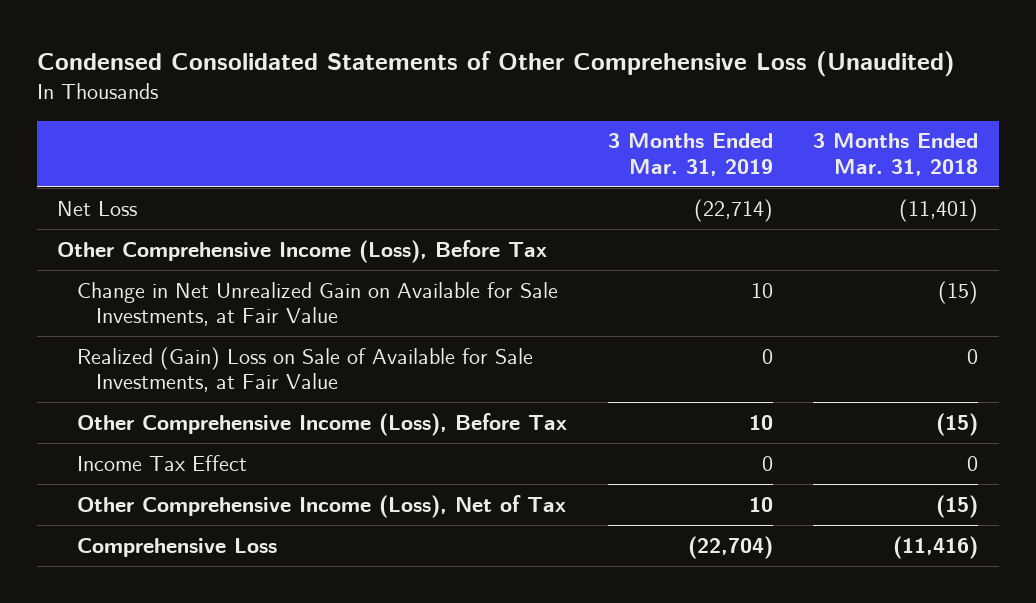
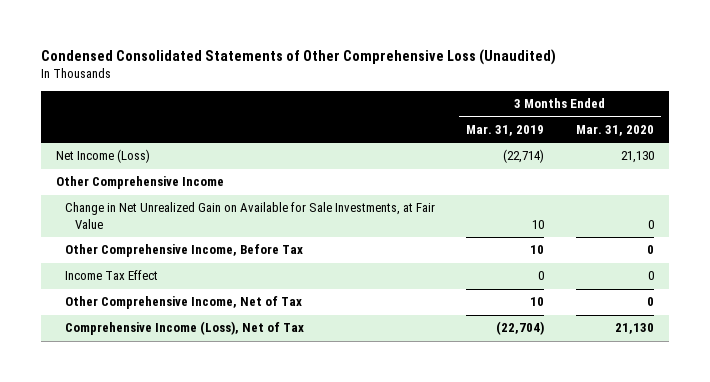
[813,133,979,176] 3 Months Ended Mar. 31, 2018 -> none
none -> [575,124,654,136] Mar. 31, 2020
[57,200,138,216] Net Loss -> [56,149,151,164] Net Income (Loss)
[57,239,548,263] Other Comprehensive Income (Loss), Before Tax -> [56,176,225,190] Other Comprehensive Income
[76,346,533,393] Realized (Gain) Loss on Sale of Available for Sale Investments, at Fair Value -> none
[76,412,567,436] Other Comprehensive Income (Loss), Before Tax -> [65,244,304,258] Other Comprehensive Income, Before Tax
[76,494,566,518] Other Comprehensive Income (Loss), Net of Tax -> [65,296,303,310] Other Comprehensive Income, Net of Tax
[76,537,277,557] Comprehensive Loss -> [65,321,305,336] Comprehensive Income (Loss), Net of Tax

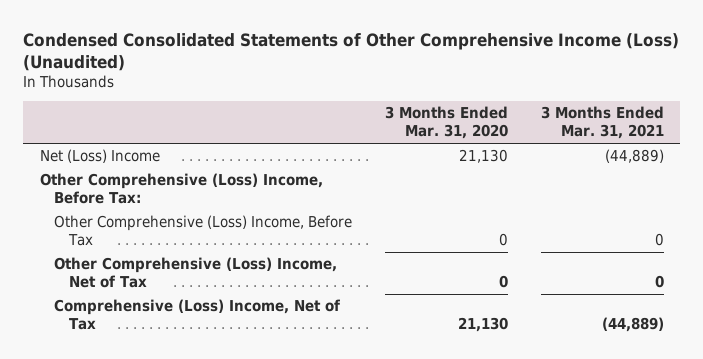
[40,48,556,65] Condensed Consolidated Statements of Other Comprehensive Loss (Unaudited) -> [23,32,680,71] Condensed Consolidated Statements of Other Comprehensive Income (Loss) (Unaudited)
[466,124,545,136] Mar. 31, 2019 -> none
none -> [540,106,664,140] 3 Months Ended Mar. 31, 2021
[65,202,436,230] Change in Net Unrealized Gain on Available for Sale Investments, at Fair Value -> none
[65,270,159,281] Income Tax Effect -> none
[56,149,151,164] Net Income (Loss) -> [39,149,160,164] Net (Loss) Income
[56,176,225,190] Other Comprehensive Income -> [39,173,323,205] Other Comprehensive (Loss) Income, Before Tax:
[65,244,304,258] Other Comprehensive Income, Before Tax -> [54,215,353,247] Other Comprehensive (Loss) Income, Before Tax
[65,296,303,310] Other Comprehensive Income, Net of Tax -> [54,257,338,289] Other Comprehensive (Loss) Income, Net of Tax
[65,321,305,336] Comprehensive Income (Loss), Net of Tax -> [54,299,341,331] Comprehensive (Loss) Income, Net of Tax

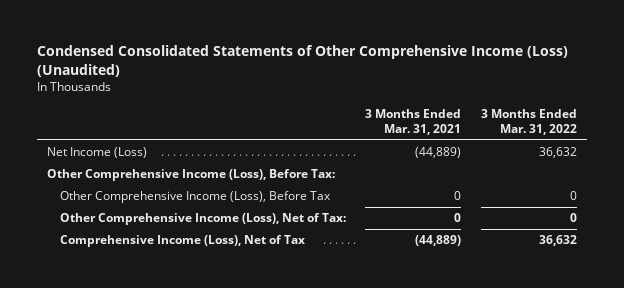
[384,106,508,140] 3 Months Ended Mar. 31, 2020 -> none
none -> [481,109,578,135] 3 Months Ended Mar. 31, 2022
[39,149,160,164] Net (Loss) Income -> [46,147,147,159] Net Income (Loss)
[39,173,323,205] Other Comprehensive (Loss) Income, Before Tax: -> [46,169,335,182] Other Comprehensive Income (Loss), Before Tax:
[54,215,353,247] Other Comprehensive (Loss) Income, Before Tax -> [59,191,331,204] Other Comprehensive Income (Loss), Before Tax
[54,257,338,289] Other Comprehensive (Loss) Income, Net of Tax -> [59,213,346,226] Other Comprehensive Income (Loss), Net of Tax:
[54,299,341,331] Comprehensive (Loss) Income, Net of Tax -> [59,235,305,248] Comprehensive Income (Loss), Net of Tax

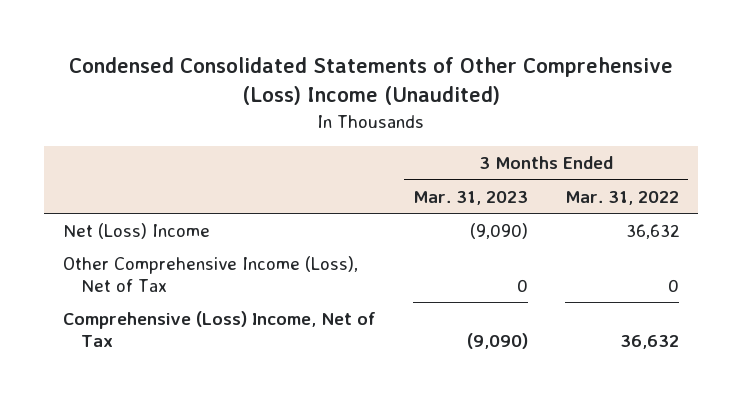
[36,44,568,77] Condensed Consolidated Statements of Other Comprehensive Income (Loss) (Unaudited) -> [68,57,673,106] Condensed Consolidated Statements of Other Comprehensive (Loss) Income (Unaudited)
[365,109,462,135] 3 Months Ended Mar. 31, 2021 -> none
none -> [412,190,528,205] Mar. 31, 2023
[46,169,335,182] Other Comprehensive Income (Loss), Before Tax: -> none
[59,191,331,204] Other Comprehensive Income (Loss), Before Tax -> none
[46,147,147,159] Net Income (Loss) -> [62,223,210,240] Net (Loss) Income
[59,213,346,226] Other Comprehensive Income (Loss), Net of Tax: -> [62,256,358,293] Other Comprehensive Income (Loss), Net of Tax
[59,235,305,248] Comprehensive Income (Loss), Net of Tax -> [62,311,376,348] Comprehensive (Loss) Income, Net of Tax

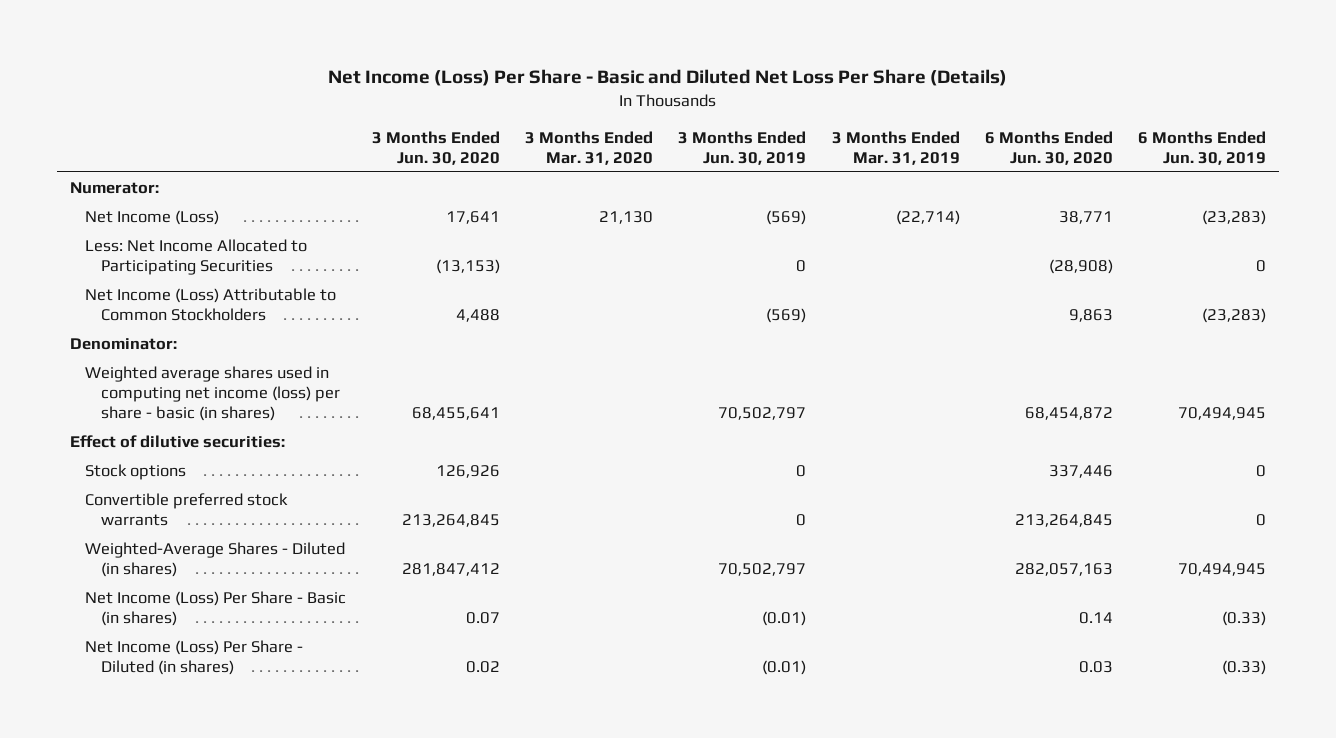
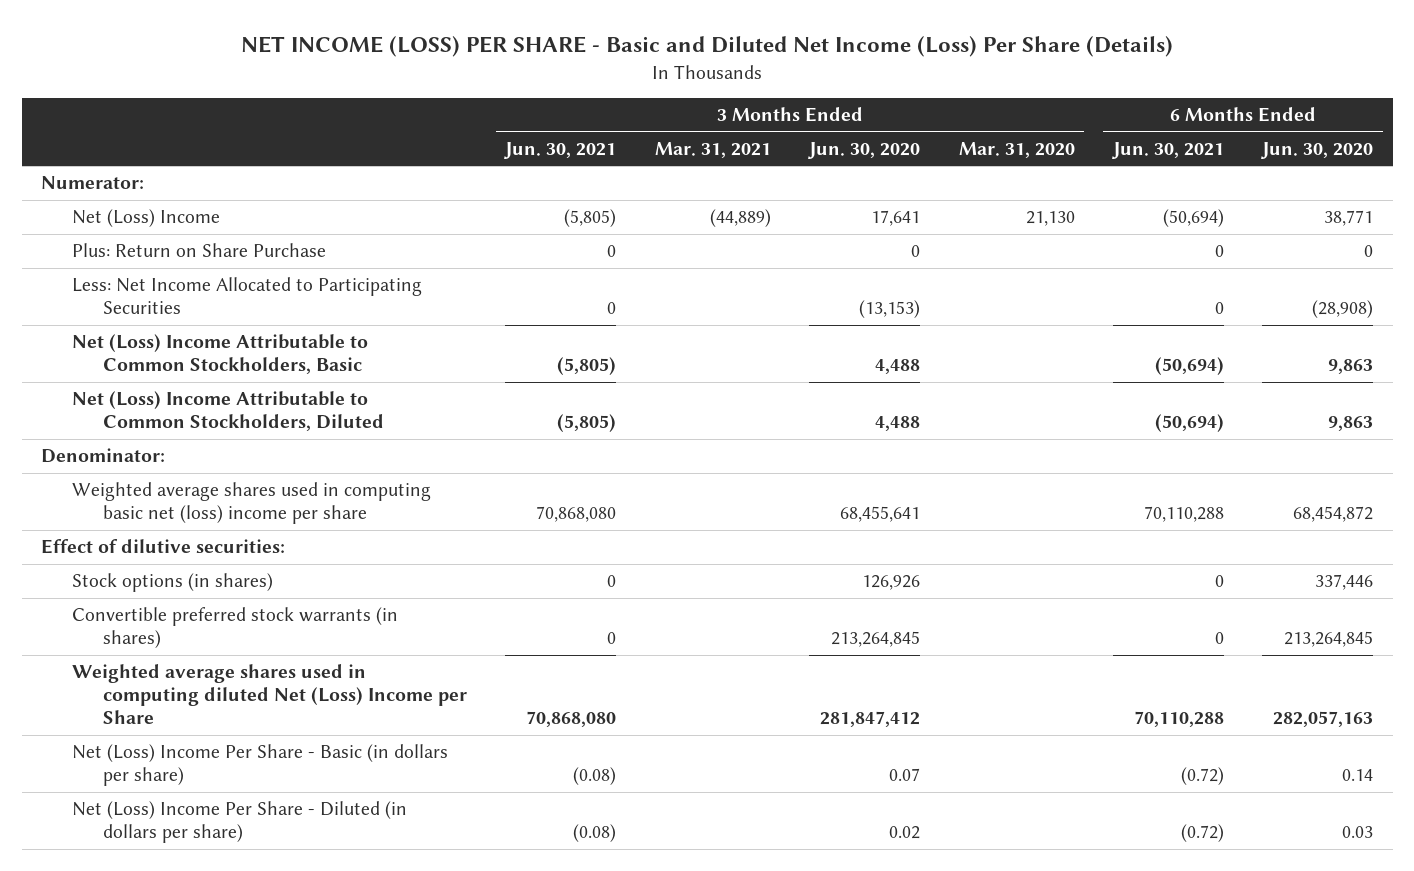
[328,69,1008,87] Net Income (Loss) Per Share - Basic and Diluted Net Loss Per Share (Details) -> [241,36,1174,58] NET INCOME (LOSS) PER SHARE - Basic and Diluted Net Income (Loss) Per Share (Details)
[678,130,807,165] 3 Months Ended Jun. 30, 2019 -> none
[831,130,960,165] 3 Months Ended Mar. 31, 2019 -> none
[1138,130,1267,165] 6 Months Ended Jun. 30, 2019 -> none
none -> [504,141,617,159] Jun. 30, 2021
none -> [654,141,771,158] Mar. 31, 2021
none -> [1111,141,1224,159] Jun. 30, 2021
[85,210,220,226] Net Income (Loss) -> [71,209,220,228] Net (Loss) Income
none -> [71,243,326,258] Plus: Return on Share Purchase
[85,288,337,322] Net Income (Loss) Attributable to Common Stockholders -> [71,334,368,375] Net (Loss) Income Attributable to Common Stockholders, Basic
none -> [71,391,384,432] Net (Loss) Income Attributable to Common Stockholders, Diluted
[85,366,340,422] Weighted average shares used in computing net income (loss) per share - basic (in shares) -> [71,482,431,525] Weighted average shares used in computing basic net (loss) income per share
[85,464,187,481] Stock options -> [71,573,273,593] Stock options (in shares)
[85,493,289,527] Convertible preferred stock warrants -> [71,607,398,649] Convertible preferred stock warrants (in shares)
[85,542,346,578] Weighted-Average Shares - Diluted (in shares) -> [71,664,467,725] Weighted average shares used in computing diluted Net (Loss) Income per Share
[85,591,347,627] Net Income (Loss) Per Share - Basic (in shares) -> [71,744,448,787] Net (Loss) Income Per Share - Basic (in dollars per share)
[85,640,304,676] Net Income (Loss) Per Share - Diluted (in shares) -> [71,801,407,844] Net (Loss) Income Per Share - Diluted (in dollars per share)

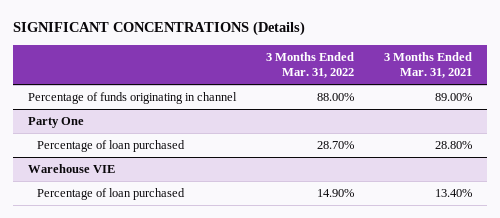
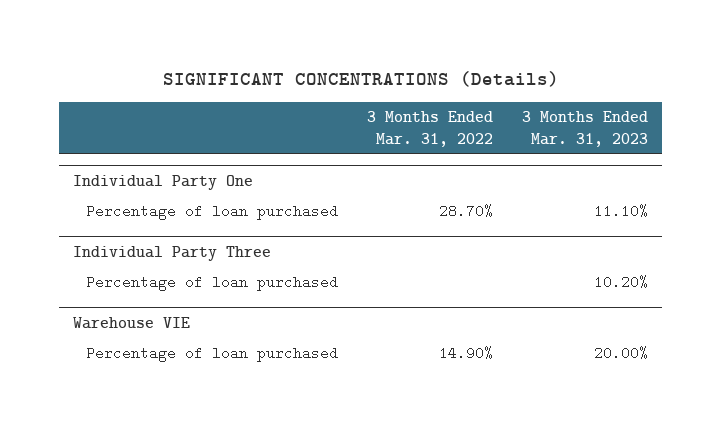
[383,51,472,79] 3 Months Ended Mar. 31, 2021 -> none
none -> [521,111,648,148] 3 Months Ended Mar. 31, 2023
[27,92,237,105] Percentage of funds originating in channel -> none
[27,117,84,129] Party One -> [73,175,254,191] Individual Party One
none -> [73,246,272,262] Individual Party Three
none -> [86,275,339,292] Percentage of loan purchased

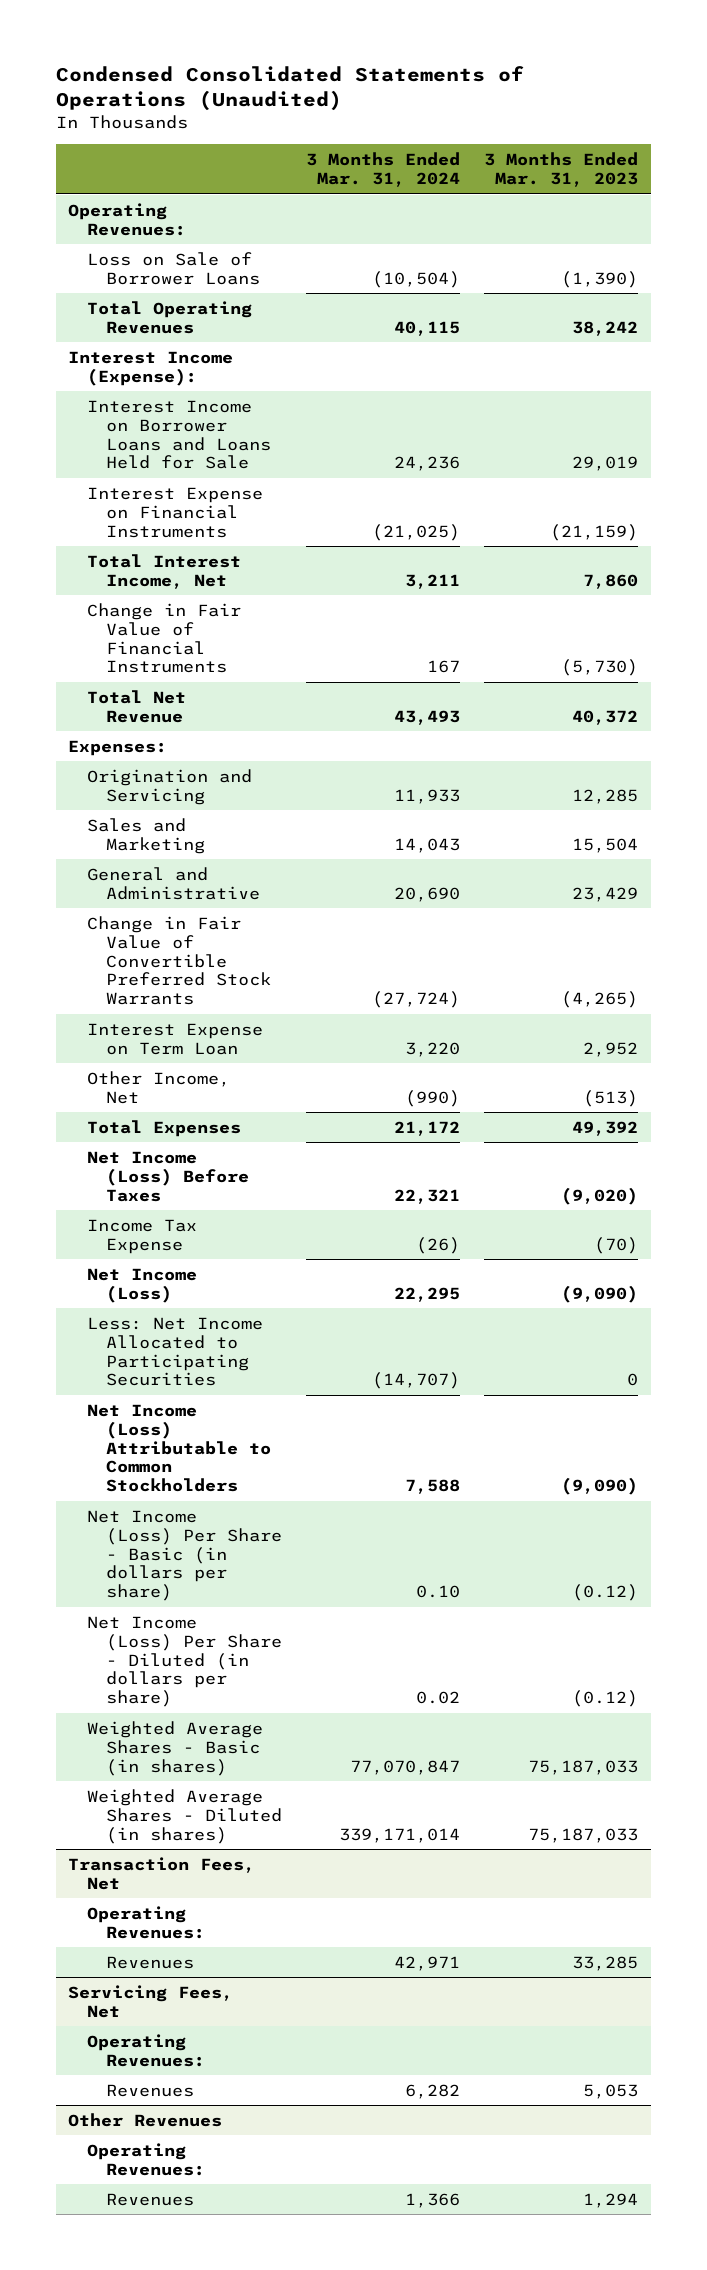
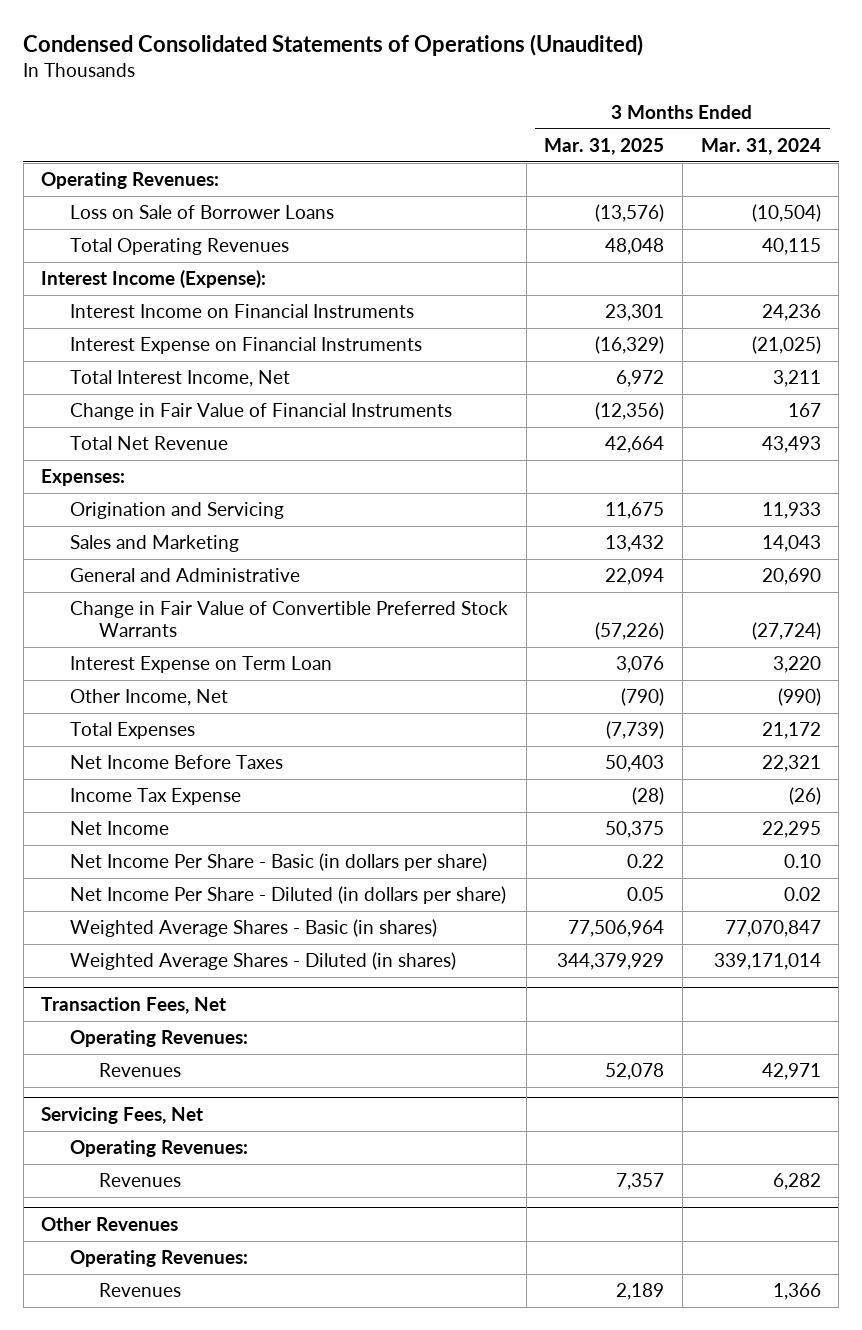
[484,152,639,188] 3 Months Ended Mar. 31, 2023 -> none
none -> [544,137,665,155] Mar. 31, 2025
[87,399,272,470] Interest Income on Borrower Loans and Loans Held for Sale -> [70,304,415,319] Interest Income on Financial Instruments
[87,1150,250,1202] Net Income (Loss) Before Taxes -> [70,755,284,770] Net Income Before Taxes
[87,1316,264,1387] Less: Net Income Allocated to Participating Securities -> none
[87,1403,272,1493] Net Income (Loss) Attributable to Common Stockholders -> none
[87,1267,198,1303] Net Income (Loss) -> [70,821,170,836] Net Income
[87,1509,283,1602] Net Income (Loss) Per Share - Basic (in dollars per share) -> [70,853,488,872] Net Income Per Share - Basic (in dollars per share)
[87,1615,283,1708] Net Income (Loss) Per Share - Diluted (in dollars per share) -> [70,886,507,905] Net Income Per Share - Diluted (in dollars per share)

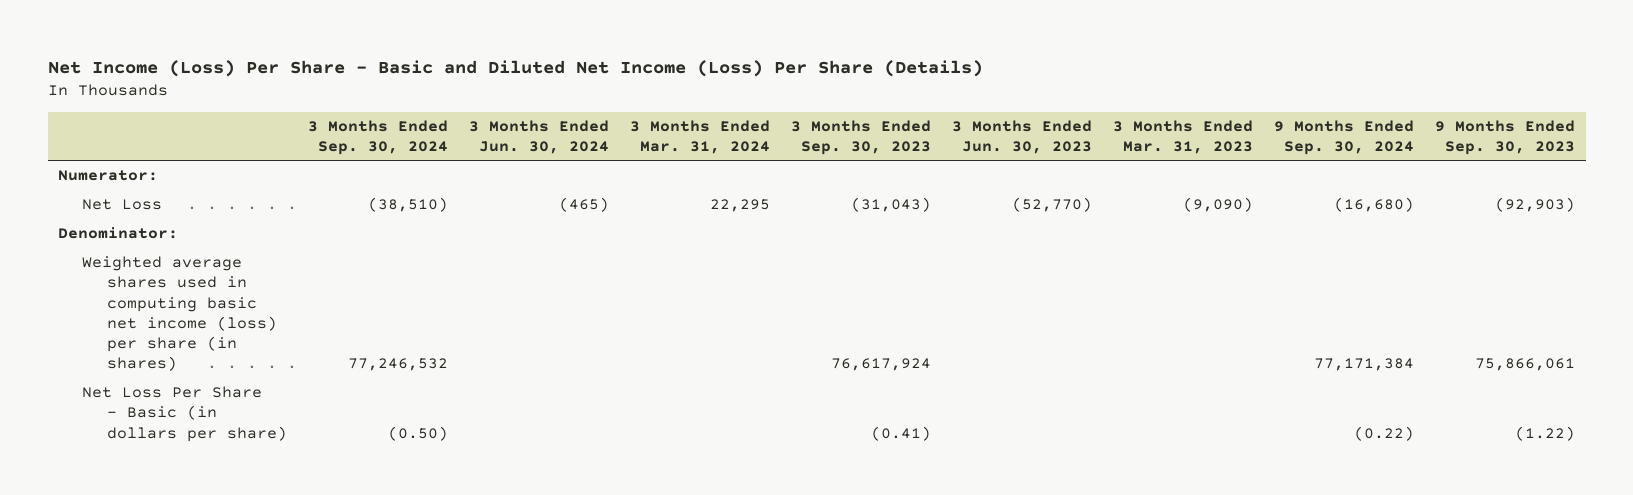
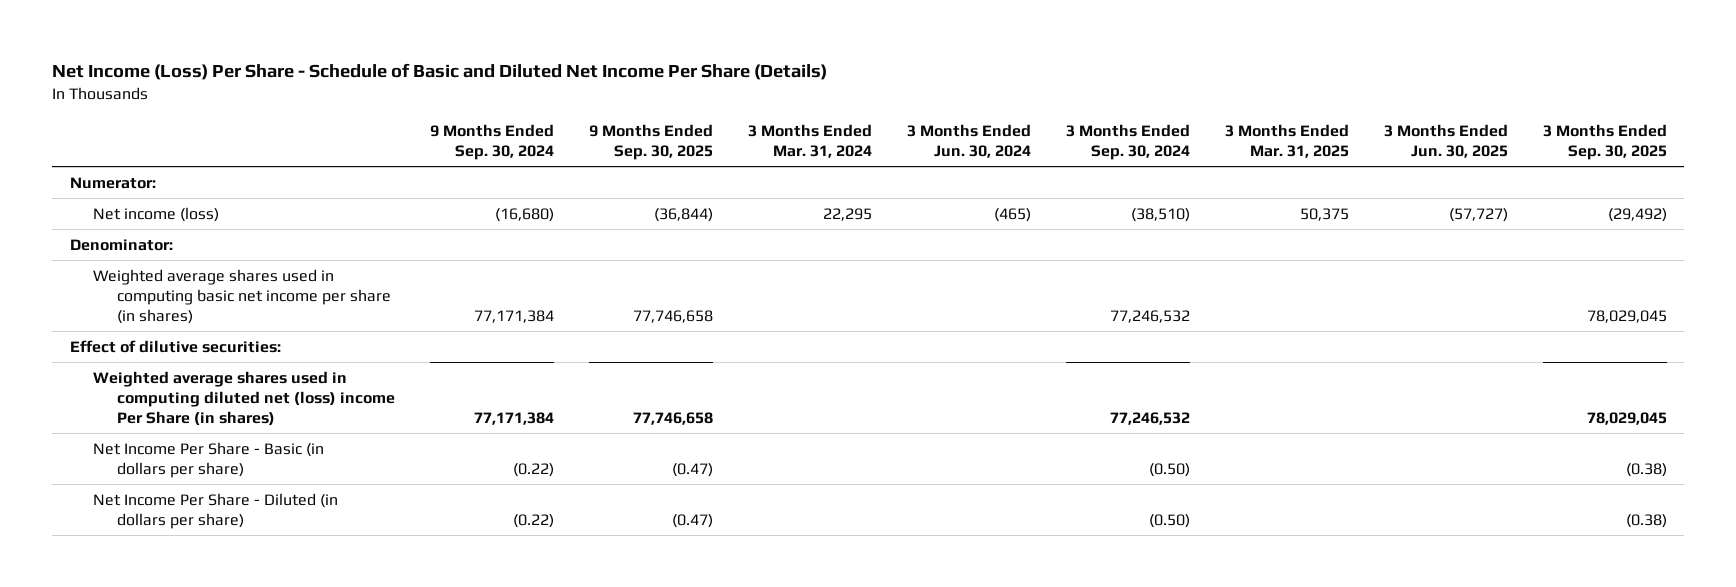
[47,60,983,78] Net Income (Loss) Per Share - Basic and Diluted Net Income (Loss) Per Share (Details) -> [52,63,828,81] Net Income (Loss) Per Share - Schedule of Basic and Diluted Net Income Per Share (Details)
[790,119,931,156] 3 Months Ended Sep. 30, 2023 -> none
[951,119,1092,155] 3 Months Ended Jun. 30, 2023 -> none
[1112,119,1253,155] 3 Months Ended Mar. 31, 2023 -> none
[1435,119,1576,156] 9 Months Ended Sep. 30, 2023 -> none
none -> [588,124,713,160] 9 Months Ended Sep. 30, 2025
none -> [1224,124,1349,158] 3 Months Ended Mar. 31, 2025
none -> [1383,124,1508,158] 3 Months Ended Jun. 30, 2025
none -> [1542,124,1667,160] 3 Months Ended Sep. 30, 2025
[82,199,163,211] Net Loss -> [93,206,220,222] Net income (loss)
[82,256,277,372] Weighted average shares used in computing basic net income (loss) per share (in shares) -> [93,268,391,324] Weighted average shares used in computing basic net income per share (in shares)
none -> [69,339,281,353] Effect of dilutive securities:
none -> [93,370,395,426] Weighted average shares used in computing diluted net (loss) income Per Share (in shares)
[82,386,287,442] Net Loss Per Share - Basic (in dollars per share) -> [93,441,325,478] Net Income Per Share - Basic (in dollars per share)
none -> [93,492,339,529] Net Income Per Share - Diluted (in dollars per share)

